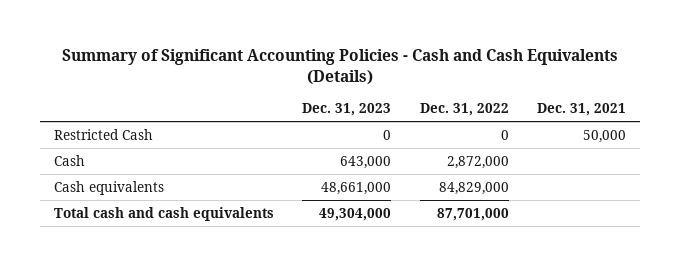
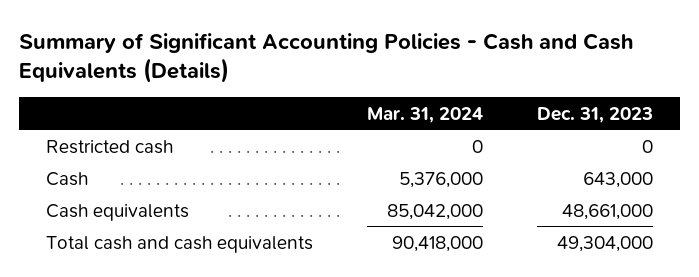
[419,103,509,117] Dec. 31, 2022 -> none
[536,103,626,117] Dec. 31, 2021 -> none
none -> [366,106,483,123] Mar. 31, 2024
[53,128,153,140] Restricted Cash -> [45,139,173,154] Restricted cash

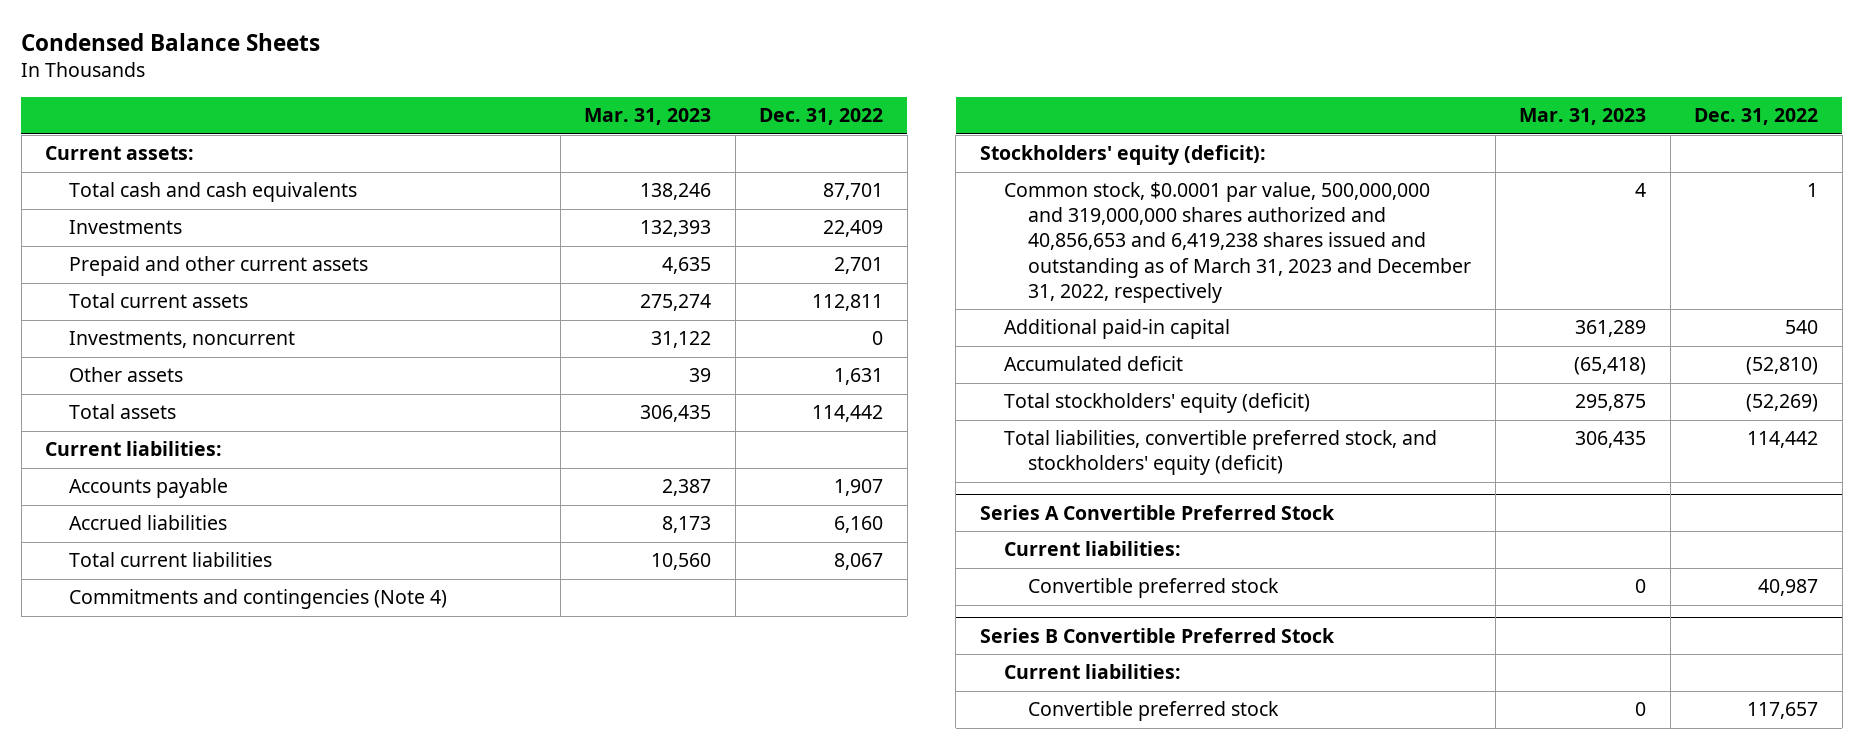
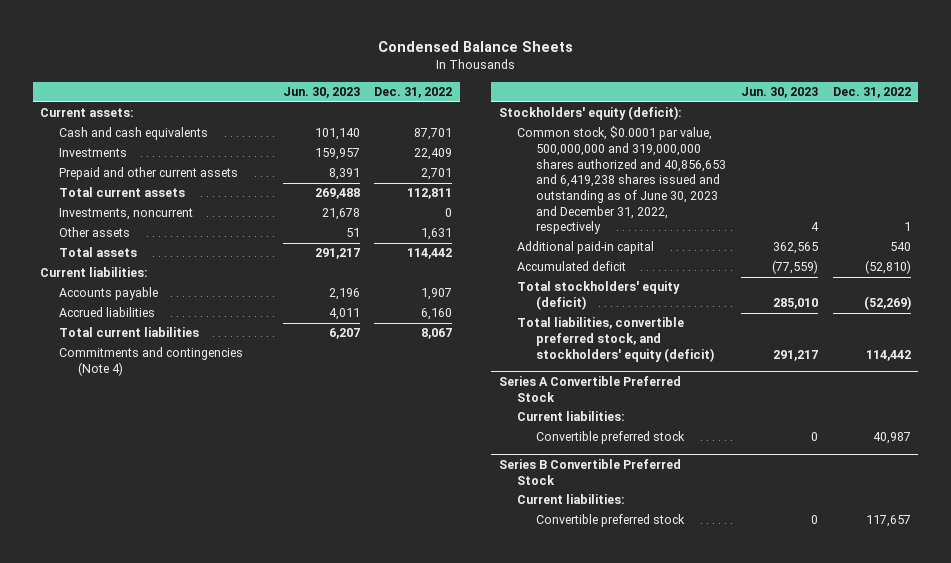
[584,108,712,126] Mar. 31, 2023 -> none
none -> [282,87,360,99] Jun. 30, 2023
[69,182,358,203] Total cash and cash equivalents -> [59,127,209,141] Cash and cash equivalents
[1004,182,1472,303] Common stock, $0.0001 par value, 500,000,000 and 319,000,000 shares authorized and 40,856,653 and 6,419,238 shares issued and outstanding as of March 31, 2023 and December 31, 2022, respectively -> [517,126,726,235] Common stock, $0.0001 par value, 500,000,000 and 319,000,000 shares authorized and 40,856,653 and 6,419,238 shares issued and outstanding as of June 30, 2023 and December 31, 2022, respectively

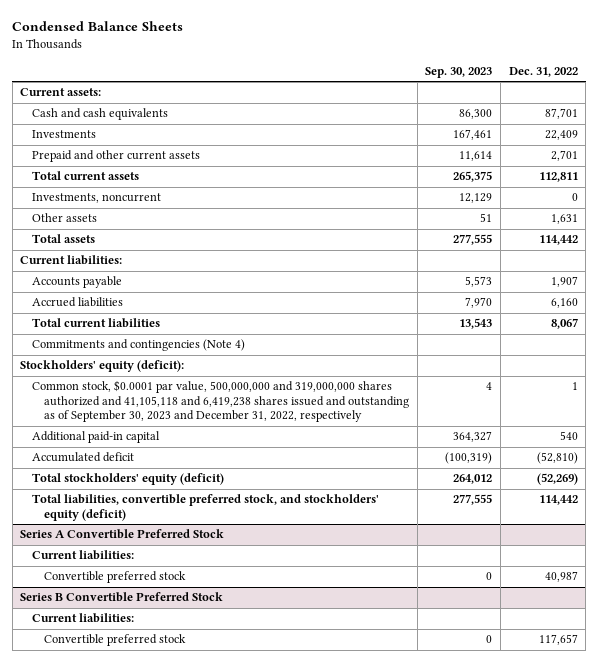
[282,87,360,99] Jun. 30, 2023 -> none
none -> [425,66,493,78] Sep. 30, 2023
[517,126,726,235] Common stock, $0.0001 par value, 500,000,000 and 319,000,000 shares authorized and 40,856,653 and 6,419,238 shares issued and outstanding as of June 30, 2023 and December 31, 2022, respectively -> [32,380,410,423] Common stock, $0.0001 par value, 500,000,000 and 319,000,000 shares authorized and 41,105,118 and 6,419,238 shares issued and outstanding as of September 30, 2023 and December 31, 2022, respectively

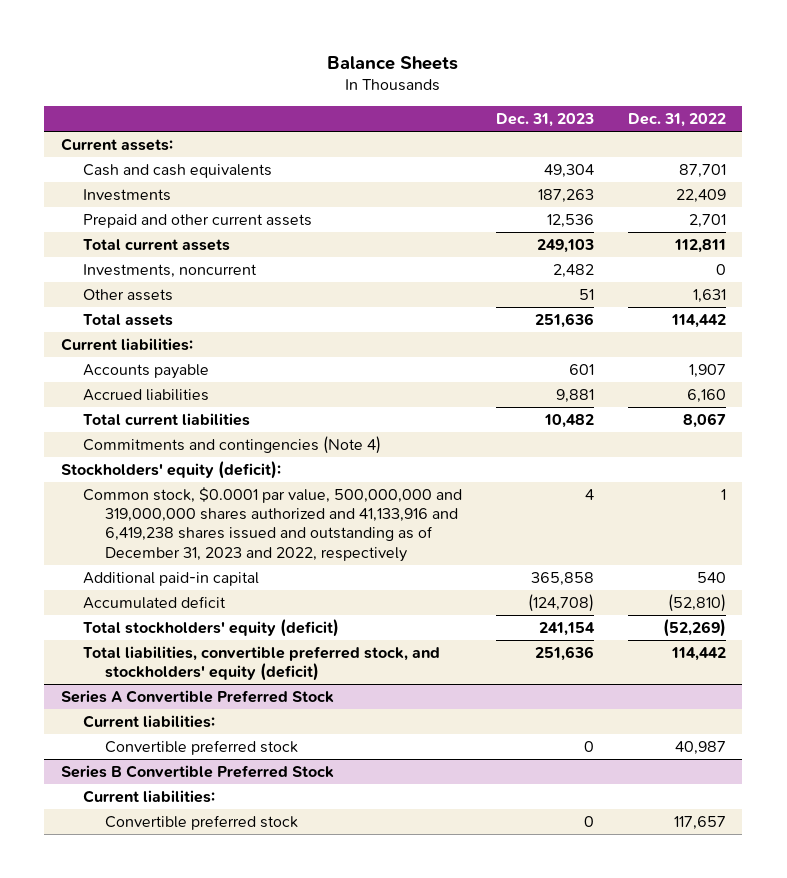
[12,21,184,32] Condensed Balance Sheets -> [327,55,459,70] Balance Sheets
[425,66,493,78] Sep. 30, 2023 -> none
none -> [495,113,594,128] Dec. 31, 2023
[32,380,410,423] Common stock, $0.0001 par value, 500,000,000 and 319,000,000 shares authorized and 41,105,118 and 6,419,238 shares issued and outstanding as of September 30, 2023 and December 31, 2022, respectively -> [83,486,463,562] Common stock, $0.0001 par value, 500,000,000 and 319,000,000 shares authorized and 41,133,916 and 6,419,238 shares issued and outstanding as of December 31, 2023 and 2022, respectively

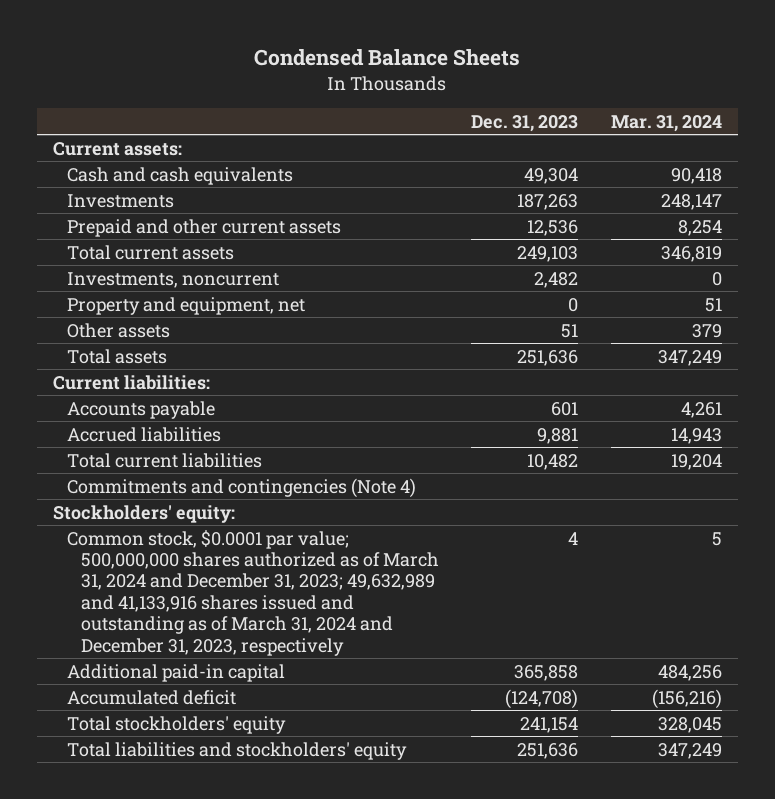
[327,55,459,70] Balance Sheets -> [254,49,521,67] Condensed Balance Sheets
[627,113,726,128] Dec. 31, 2022 -> none
none -> [610,114,722,132] Mar. 31, 2024
none -> [67,296,306,315] Property and equipment, net
[61,460,282,479] Stockholders' equity (deficit): -> [53,504,236,523] Stockholders' equity:
[83,486,463,562] Common stock, $0.0001 par value, 500,000,000 and 319,000,000 shares authorized and 41,133,916 and 6,419,238 shares issued and outstanding as of December 31, 2023 and 2022, respectively -> [67,529,440,656] Common stock, $0.0001 par value; 500,000,000 shares authorized as of March 31, 2024 and December 31, 2023; 49,632,989 and 41,133,916 shares issued and outstanding as of March 31, 2024 and December 31, 2023, respectively
[61,689,335,703] Series A Convertible Preferred Stock -> none
[83,714,216,728] Current liabilities: -> none
[105,739,299,755] Convertible preferred stock -> none
[61,764,335,778] Series B Convertible Preferred Stock -> none
[83,789,216,803] Current liabilities: -> none
[105,814,299,830] Convertible preferred stock -> none
[83,618,340,637] Total stockholders' equity (deficit) -> [67,715,287,734] Total stockholders' equity
[83,645,441,682] Total liabilities, convertible preferred stock, and stockholders' equity (deficit) -> [67,741,408,760] Total liabilities and stockholders' equity

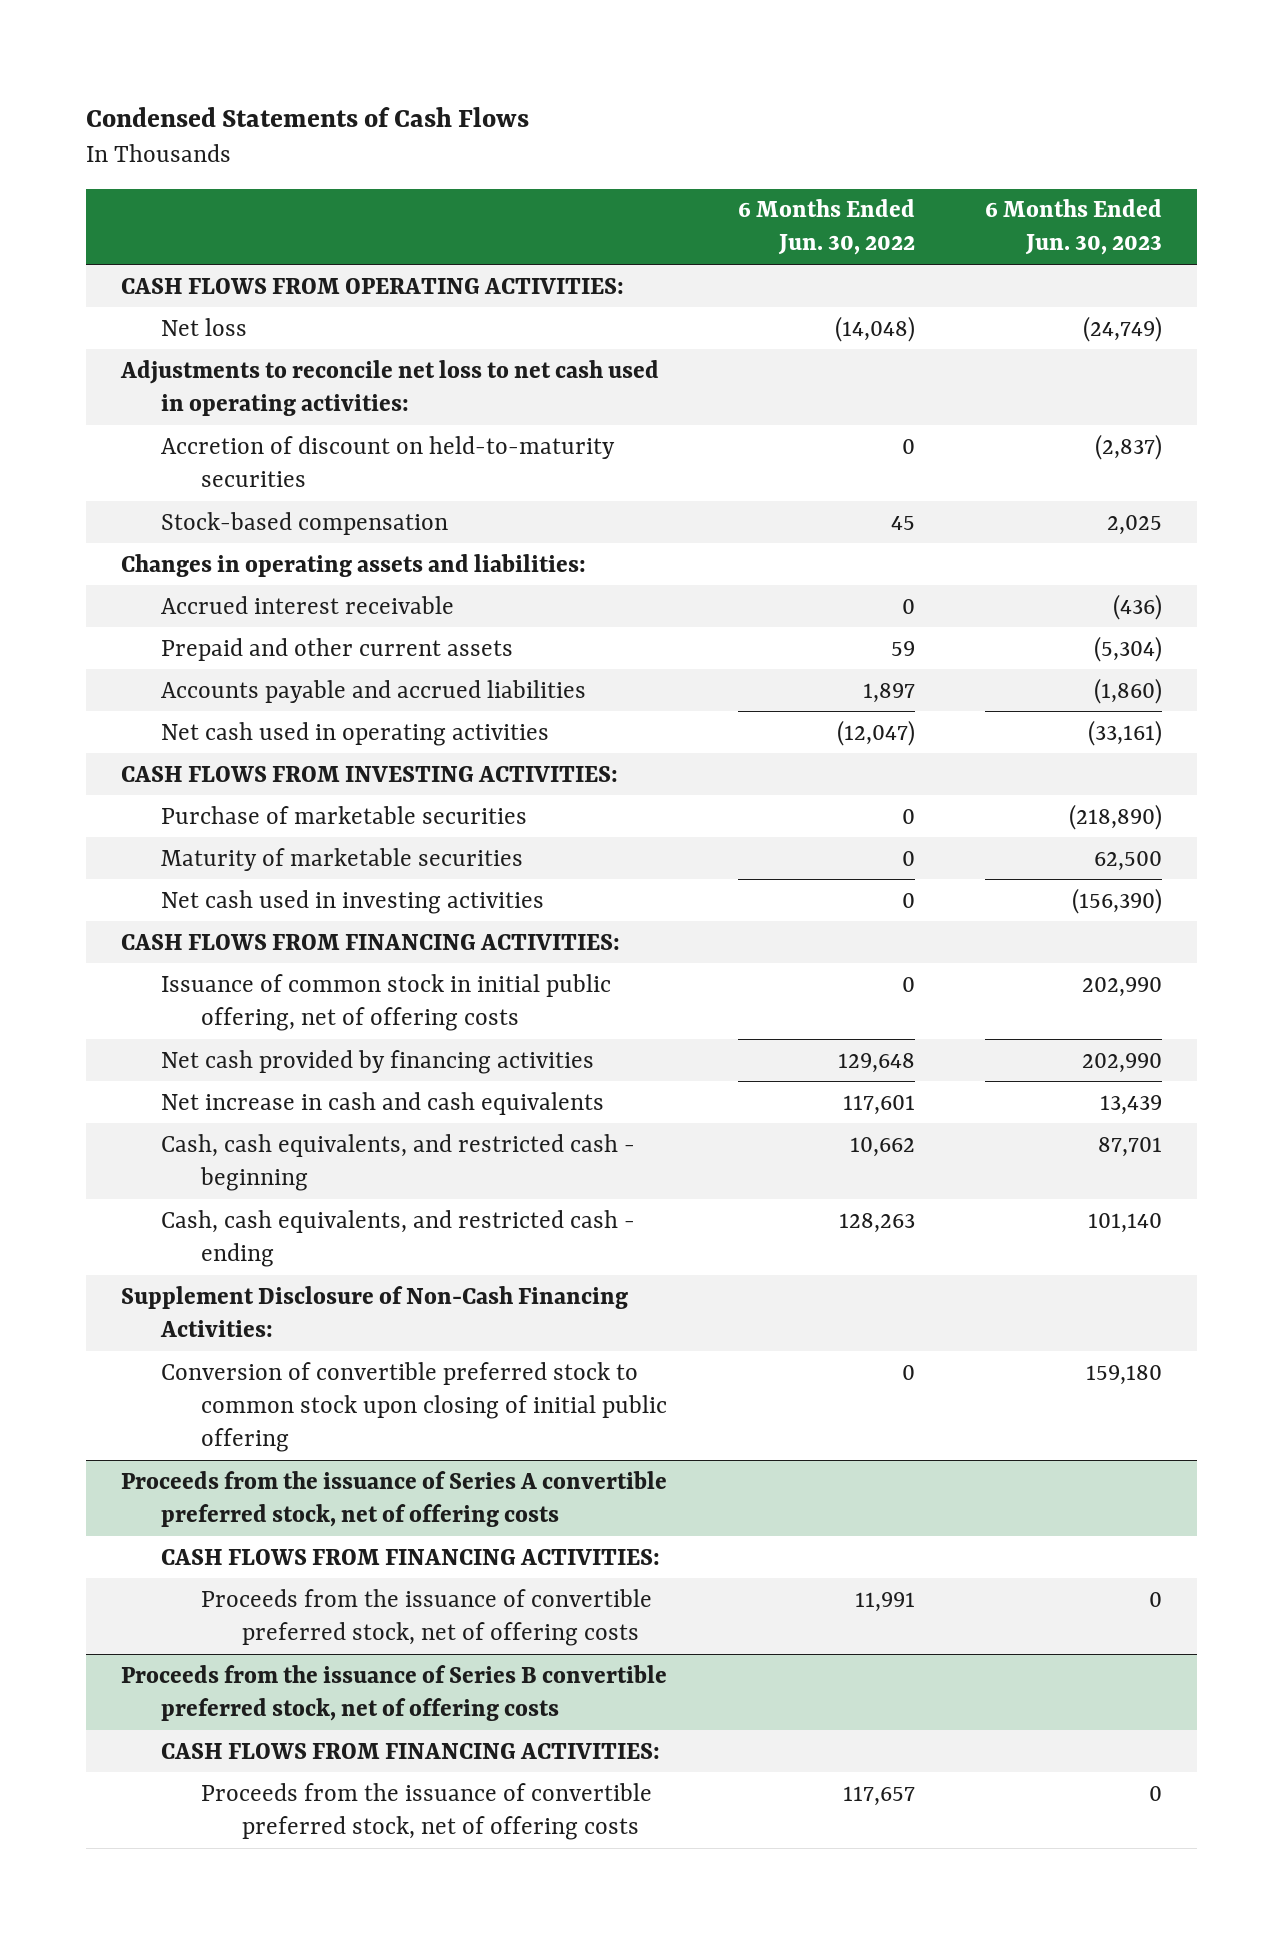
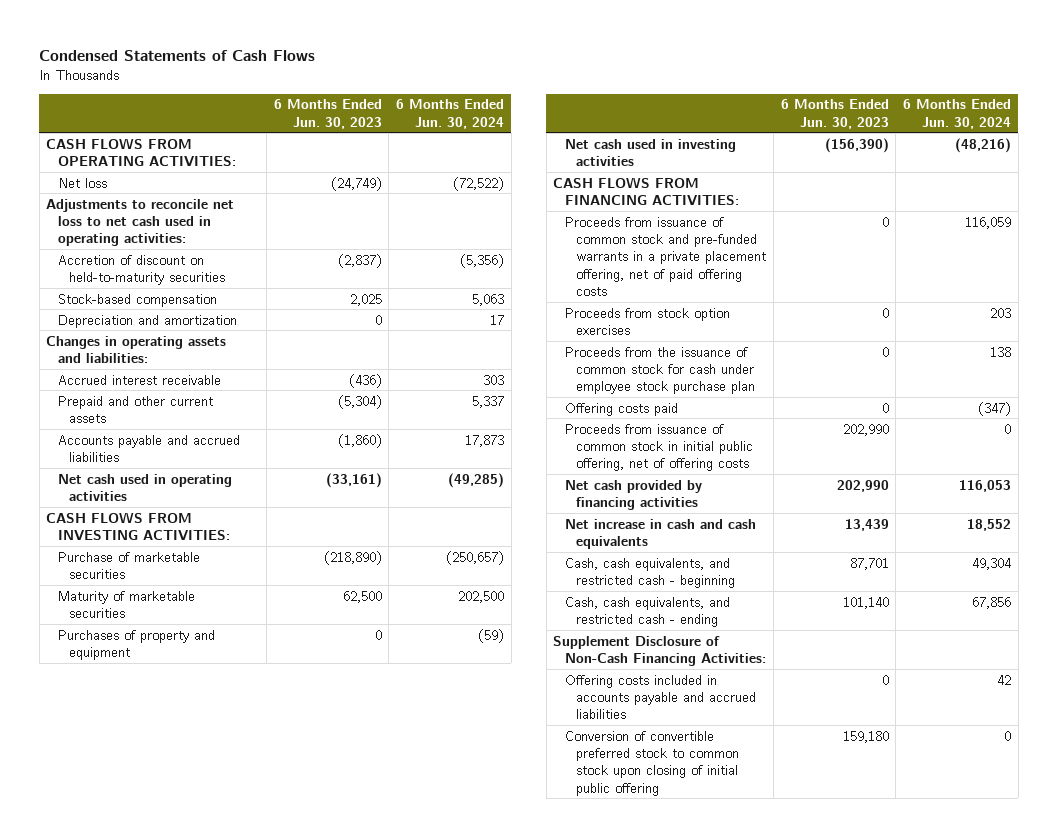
[737,199,915,256] 6 Months Ended Jun. 30, 2022 -> none
none -> [395,99,504,129] 6 Months Ended Jun. 30, 2024
none -> [57,314,237,328] Depreciation and amortization
none -> [57,629,215,660] Purchases of property and equipment
none -> [564,216,767,296] Proceeds from issuance of common stock and pre-funded warrants in a private placement offering, net of paid offering costs
none -> [564,307,730,335] Proceeds from stock option exercises
none -> [564,346,756,395] Proceeds from the issuance of common stock for cash under employee stock purchase plan
none -> [564,402,678,416] Offering costs paid
[161,973,612,1031] Issuance of common stock in initial public offering, net of offering costs -> [564,423,754,472] Proceeds from issuance of common stock in initial public offering, net of offering costs
none -> [564,674,757,720] Offering costs included in accounts payable and accrued liabilities
[121,1470,668,1527] Proceeds from the issuance of Series A convertible preferred stock, net of offering costs -> none
[161,1548,661,1565] CASH FLOWS FROM FINANCING ACTIVITIES: -> none
[201,1588,653,1646] Proceeds from the issuance of convertible preferred stock, net of offering costs -> none
[121,1664,668,1721] Proceeds from the issuance of Series B convertible preferred stock, net of offering costs -> none
[161,1742,661,1759] CASH FLOWS FROM FINANCING ACTIVITIES: -> none
[201,1782,653,1840] Proceeds from the issuance of convertible preferred stock, net of offering costs -> none

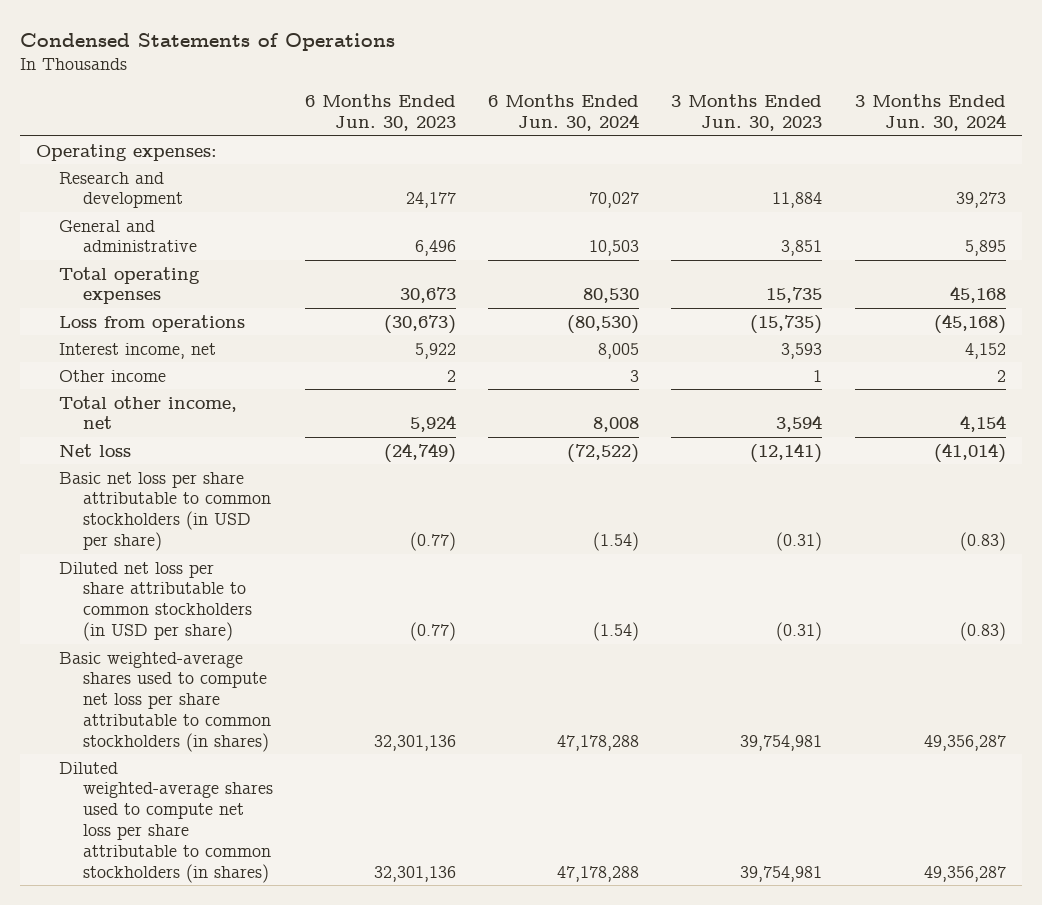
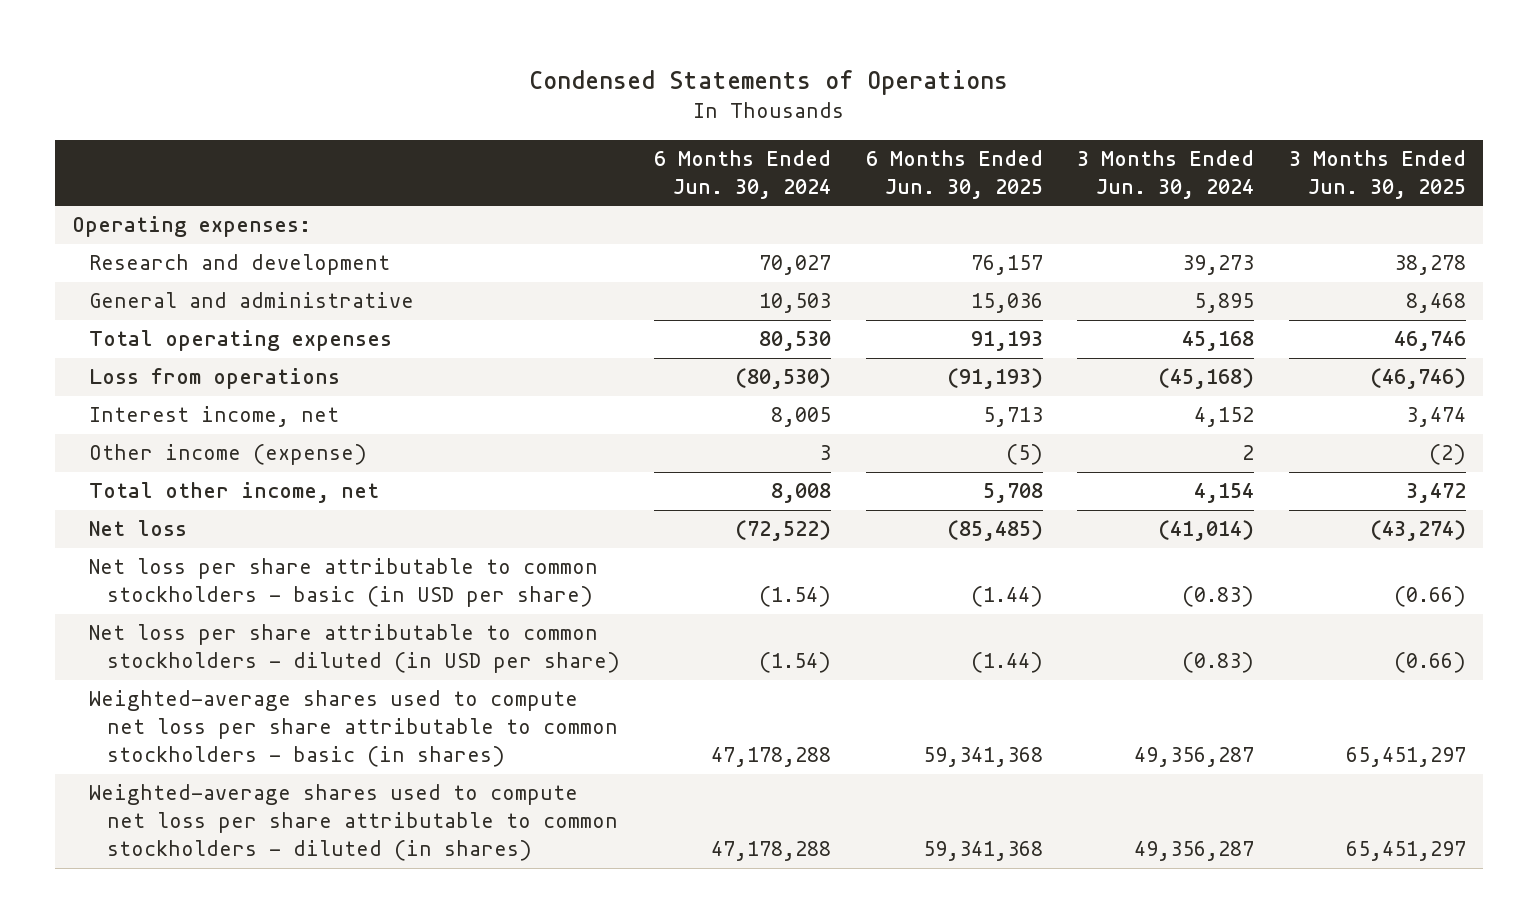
[304,94,456,132] 6 Months Ended Jun. 30, 2023 -> none
[671,94,823,132] 3 Months Ended Jun. 30, 2023 -> none
none -> [865,149,1043,199] 6 Months Ended Jun. 30, 2025
none -> [1289,149,1467,199] 3 Months Ended Jun. 30, 2025
[59,369,167,382] Other income -> [89,444,368,466] Other income (expense)
[59,471,271,552] Basic net loss per share attributable to common stockholders (in USD per share) -> [89,558,599,608] Net loss per share attributable to common stockholders - basic (in USD per share)
[59,561,252,642] Diluted net loss per share attributable to common stockholders (in USD per share) -> [89,624,620,674] Net loss per share attributable to common stockholders - diluted (in USD per share)
[59,651,271,752] Basic weighted-average shares used to compute net loss per share attributable to common stockholders (in shares) -> [89,690,618,768] Weighted-average shares used to compute net loss per share attributable to common stockholders - basic (in shares)
[59,761,273,883] Diluted weighted-average shares used to compute net loss per share attributable to common stockholders (in shares) -> [89,784,618,862] Weighted-average shares used to compute net loss per share attributable to common stockholders - diluted (in shares)

